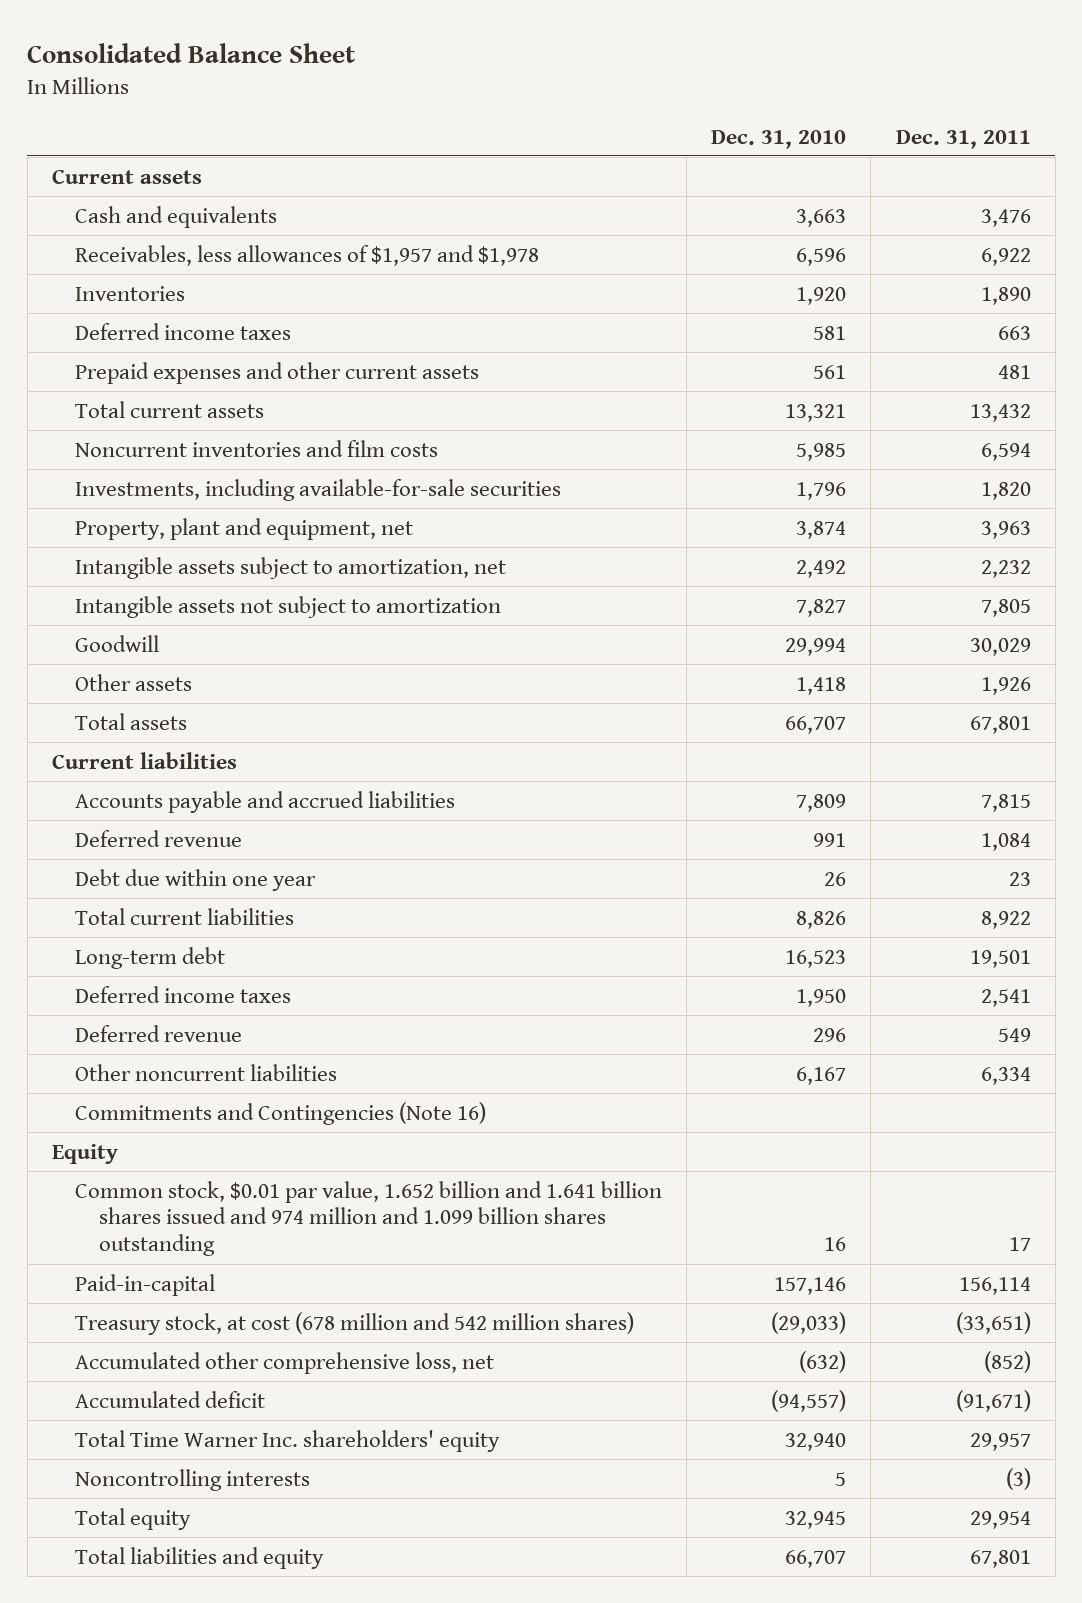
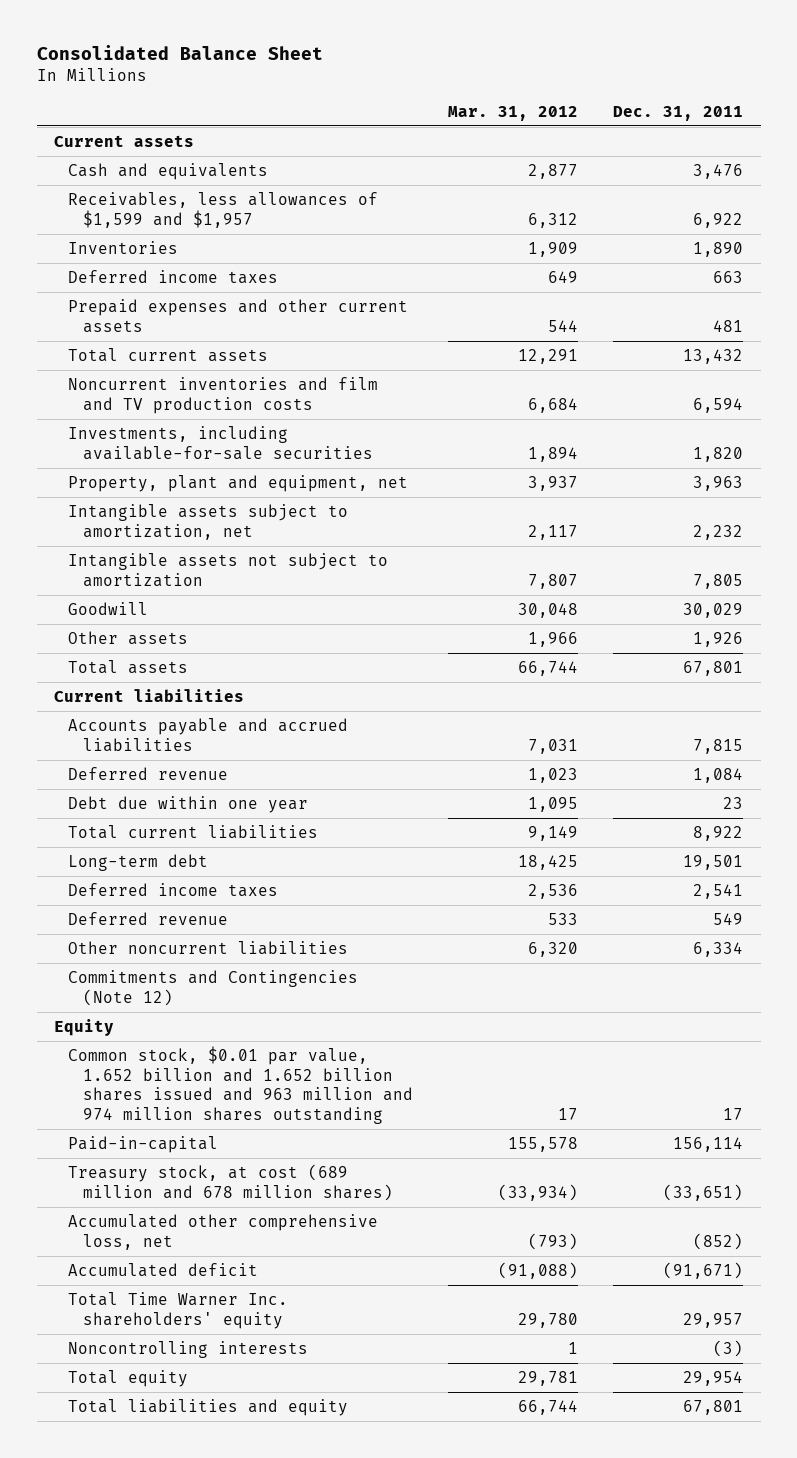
[711,129,847,149] Dec. 31, 2010 -> none
none -> [448,105,579,121] Mar. 31, 2012
[75,244,540,266] Receivables, less allowances of $1,957 and $1,978 -> [68,192,379,228] Receivables, less allowances of $1,599 and $1,957
[75,439,439,457] Noncurrent inventories and film costs -> [68,377,379,414] Noncurrent inventories and film and TV production costs
[75,1101,487,1125] Commitments and Contingencies (Note 16) -> [68,970,359,1006] Commitments and Contingencies (Note 12)
[75,1180,663,1257] Common stock, $0.01 par value, 1.652 billion and 1.641 billion shares issued and 974 million and 1.099 billion shares outstanding -> [68,1046,413,1124] Common stock, $0.01 par value, 1.652 billion and 1.652 billion shares issued and 963 million and 974 million shares outstanding
[75,1311,635,1335] Treasury stock, at cost (678 million and 542 million shares) -> [68,1164,393,1201] Treasury stock, at cost (689 million and 678 million shares)

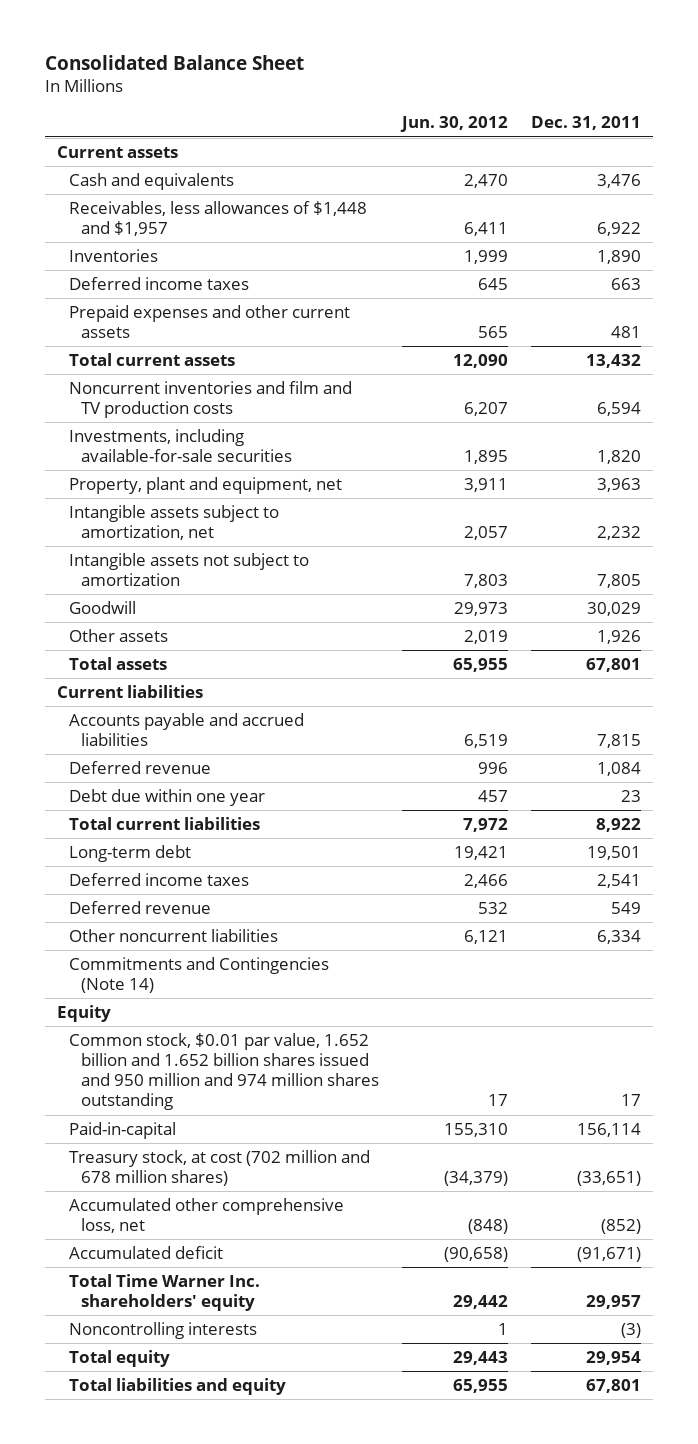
[448,105,579,121] Mar. 31, 2012 -> none
none -> [400,116,509,133] Jun. 30, 2012
[68,192,379,228] Receivables, less allowances of $1,599 and $1,957 -> [68,200,367,237] Receivables, less allowances of $1,448 and $1,957
[68,970,359,1006] Commitments and Contingencies (Note 12) -> [68,956,329,994] Commitments and Contingencies (Note 14)
[68,1046,413,1124] Common stock, $0.01 par value, 1.652 billion and 1.652 billion shares issued and 963 million and 974 million shares outstanding -> [68,1032,380,1111] Common stock, $0.01 par value, 1.652 billion and 1.652 billion shares issued and 950 million and 974 million shares outstanding
[68,1164,393,1201] Treasury stock, at cost (689 million and 678 million shares) -> [68,1149,370,1187] Treasury stock, at cost (702 million and 678 million shares)

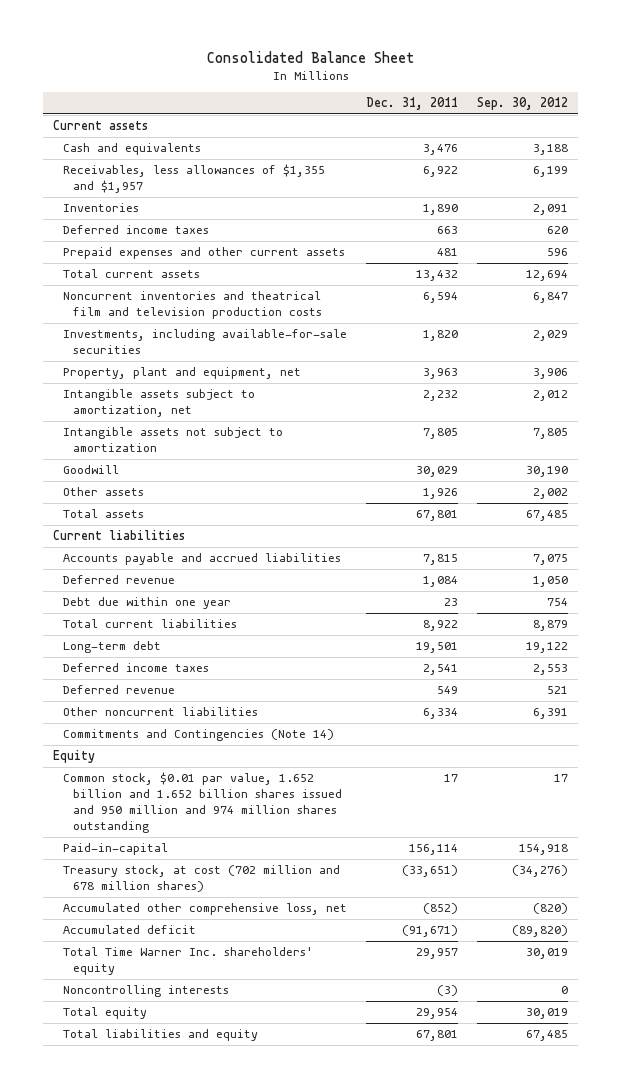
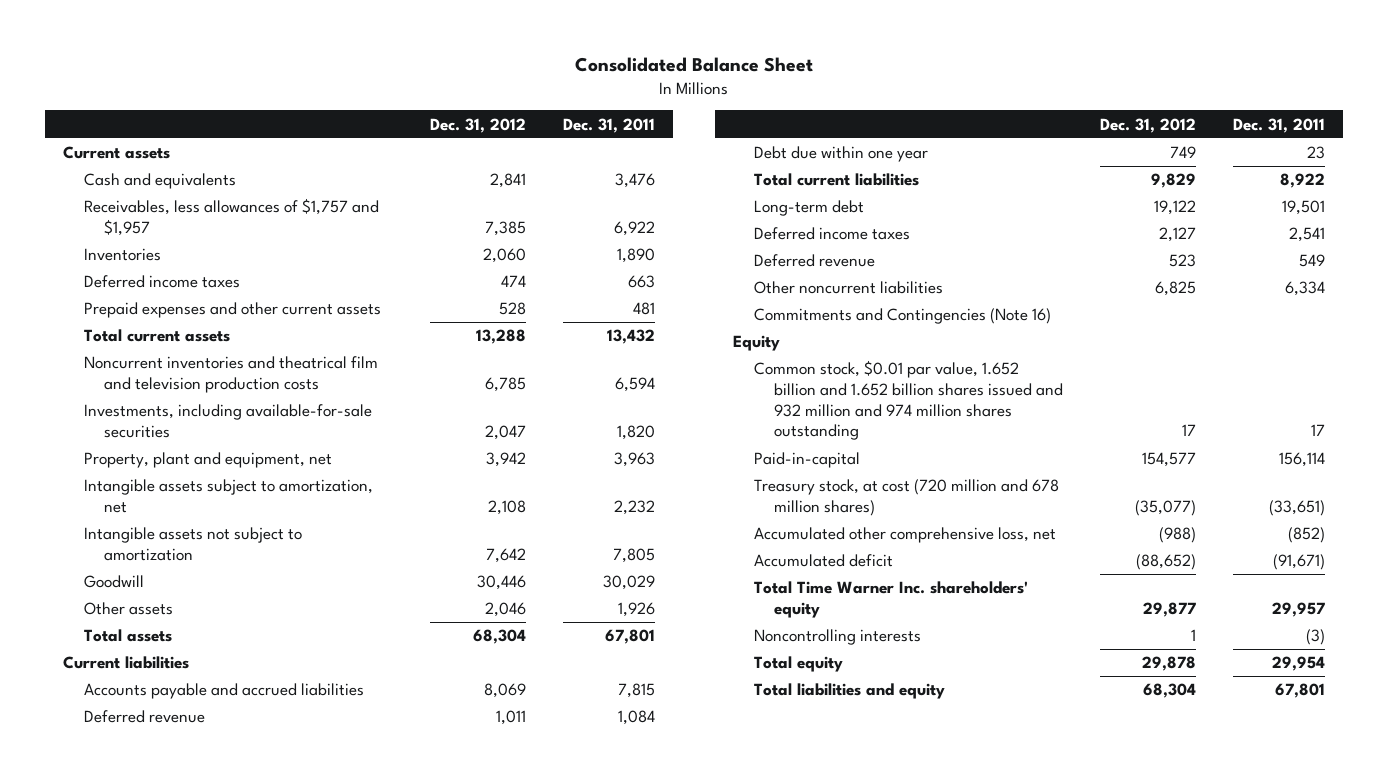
[477,97,569,111] Sep. 30, 2012 -> none
none -> [429,117,526,133] Dec. 31, 2012
[63,164,326,194] Receivables, less allowances of $1,355 and $1,957 -> [83,198,379,236] Receivables, less allowances of $1,757 and $1,957
[63,729,335,742] Commitments and Contingencies (Note 14) -> [753,308,1051,325] Commitments and Contingencies (Note 16)
[63,772,343,834] Common stock, $0.01 par value, 1.652 billion and 1.652 billion shares issued and 950 million and 974 million shares outstanding -> [753,360,1064,441] Common stock, $0.01 par value, 1.652 billion and 1.652 billion shares issued and 932 million and 974 million shares outstanding
[63,865,341,893] Treasury stock, at cost (702 million and 678 million shares) -> [753,479,1059,516] Treasury stock, at cost (720 million and 678 million shares)

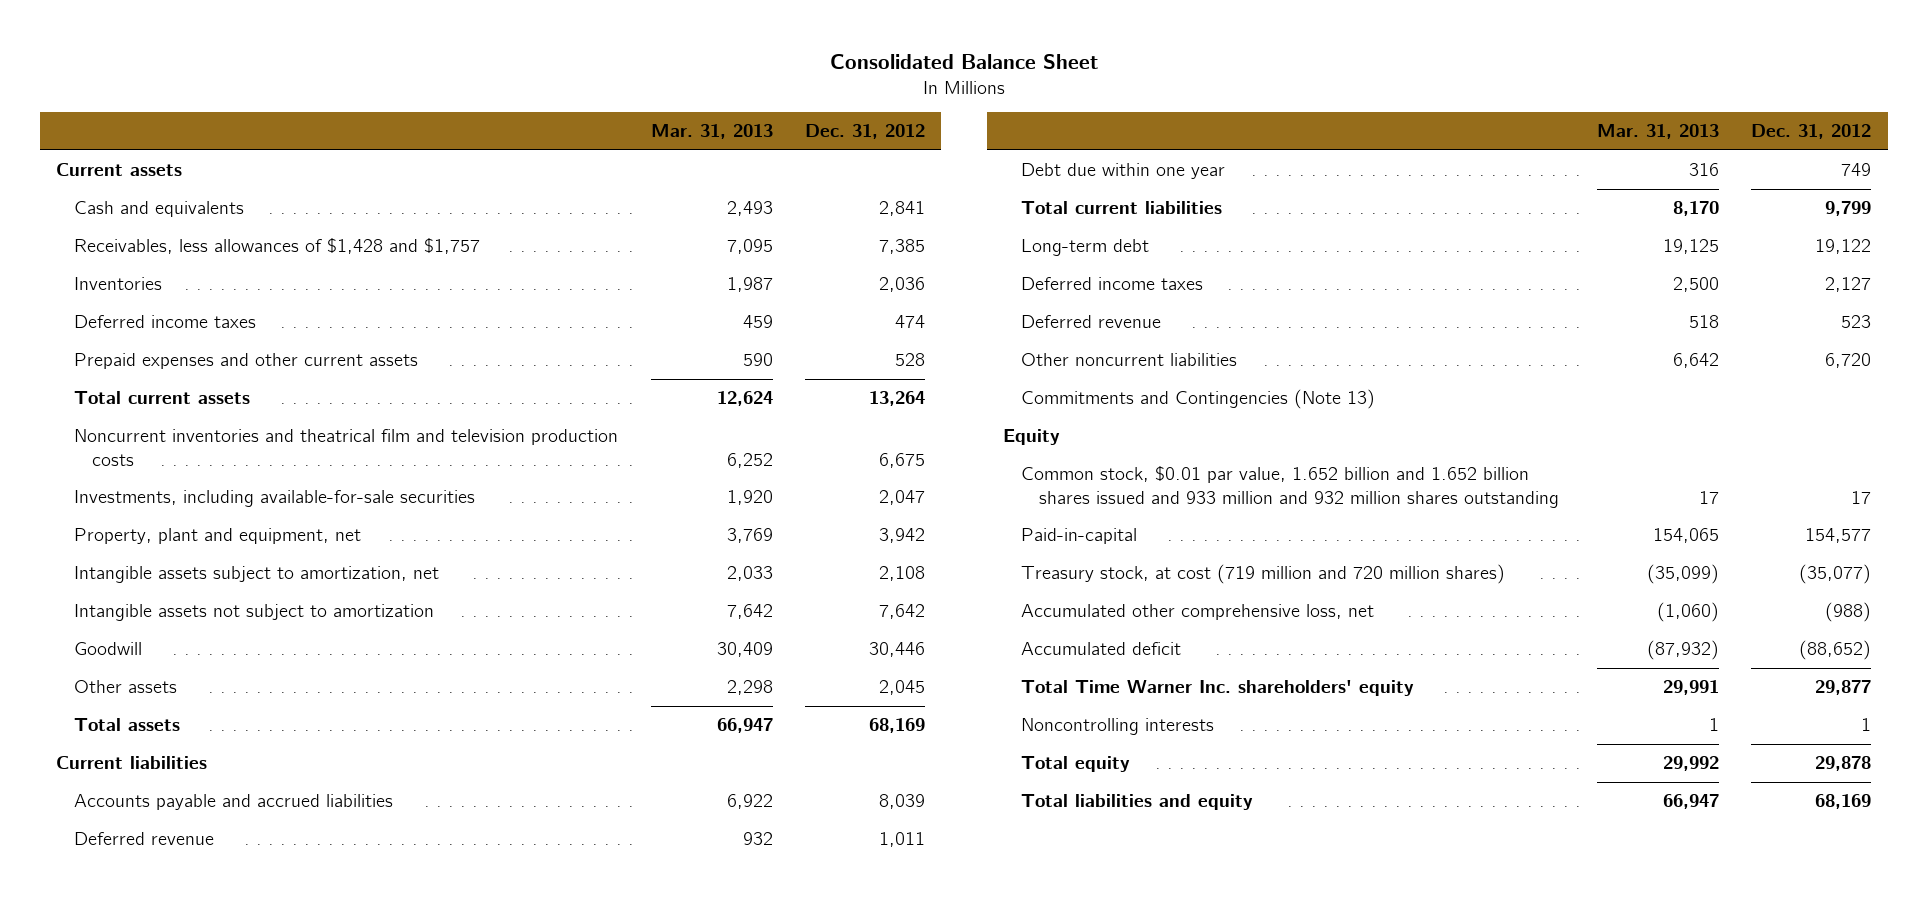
[562,117,655,133] Dec. 31, 2011 -> none
none -> [650,124,773,140] Mar. 31, 2013
[83,198,379,236] Receivables, less allowances of $1,757 and $1,957 -> [74,238,481,255] Receivables, less allowances of $1,428 and $1,757
[482,248,526,264] 2,060 -> [878,277,925,293] 2,036
[475,329,526,345] 13,288 -> [868,391,925,407] 13,264
[484,376,526,392] 6,785 -> [878,452,925,468] 6,675
[484,602,526,618] 2,046 -> [878,680,925,696] 2,045
[472,629,526,645] 68,304 -> [868,718,925,734] 68,169
[483,683,526,699] 8,069 -> [878,794,925,810] 8,039
[1151,173,1197,189] 9,829 -> [1825,201,1872,217] 9,799
[1155,281,1197,297] 6,825 -> [1825,353,1872,369] 6,720
[753,308,1051,325] Commitments and Contingencies (Note 16) -> [1020,389,1375,410] Commitments and Contingencies (Note 13)
[753,360,1064,441] Common stock, $0.01 par value, 1.652 billion and 1.652 billion shares issued and 932 million and 974 million shares outstanding -> [1020,466,1559,508] Common stock, $0.01 par value, 1.652 billion and 1.652 billion shares issued and 933 million and 932 million shares outstanding
[753,479,1059,516] Treasury stock, at cost (720 million and 678 million shares) -> [1020,564,1505,585] Treasury stock, at cost (719 million and 720 million shares)
[1143,683,1197,699] 68,304 -> [1815,794,1872,810] 68,169

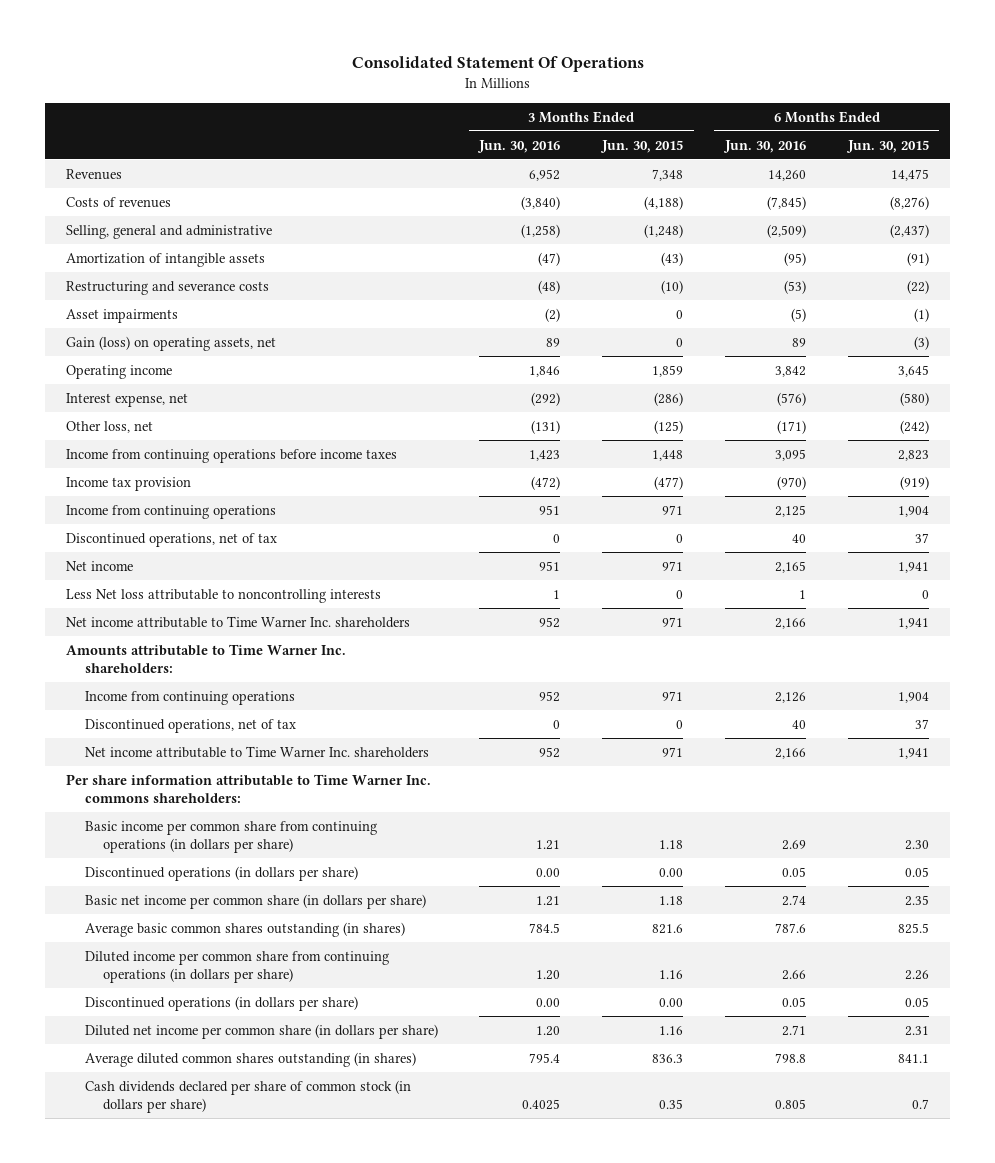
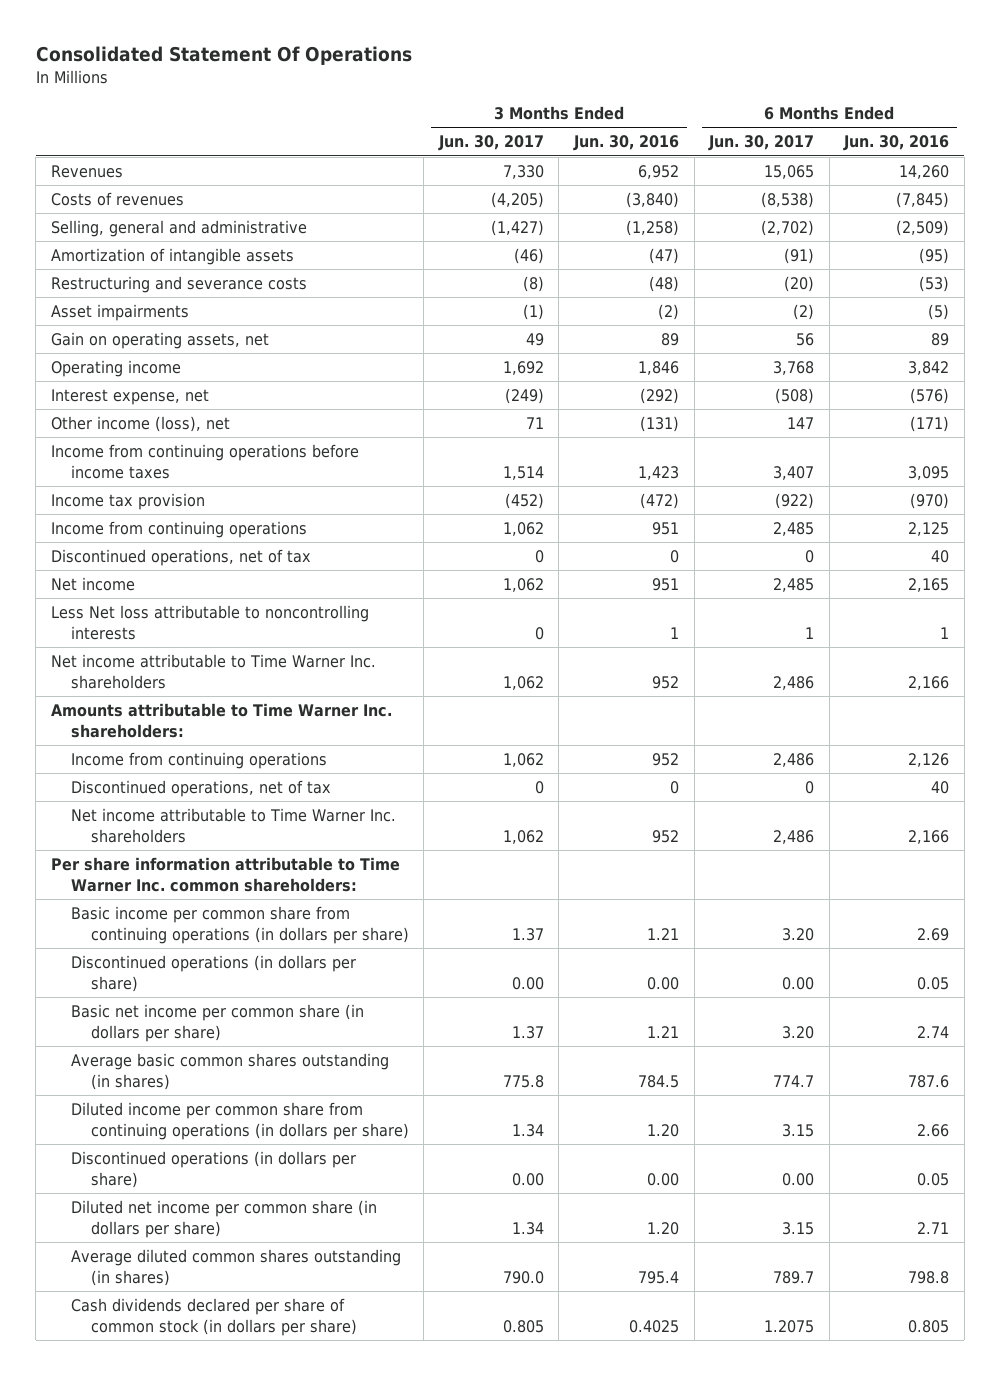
[600,139,684,153] Jun. 30, 2015 -> none
[845,139,929,153] Jun. 30, 2015 -> none
none -> [437,135,544,152] Jun. 30, 2017
none -> [708,135,815,152] Jun. 30, 2017
[66,335,277,351] Gain (loss) on operating assets, net -> [50,332,269,350] Gain on operating assets, net
[66,420,154,433] Other loss, net -> [50,416,230,433] Other income (loss), net
[66,773,432,804] Per share information attributable to Time Warner Inc. commons shareholders: -> [50,857,400,893] Per share information attributable to Time Warner Inc. common shareholders:

